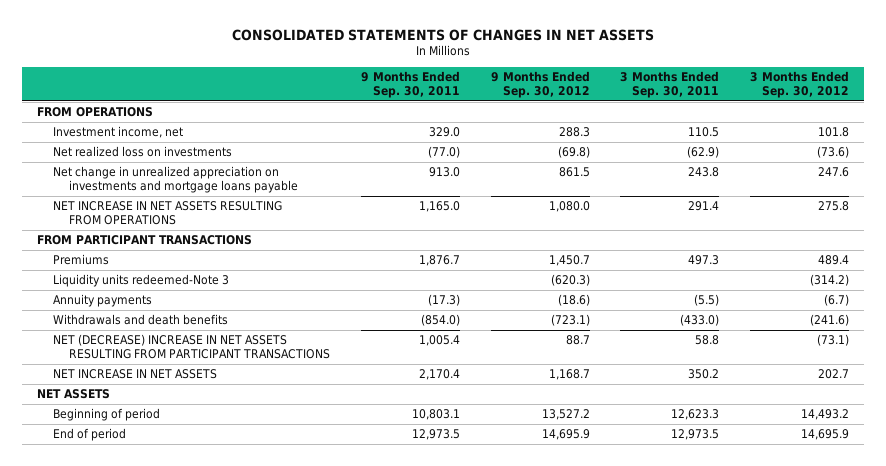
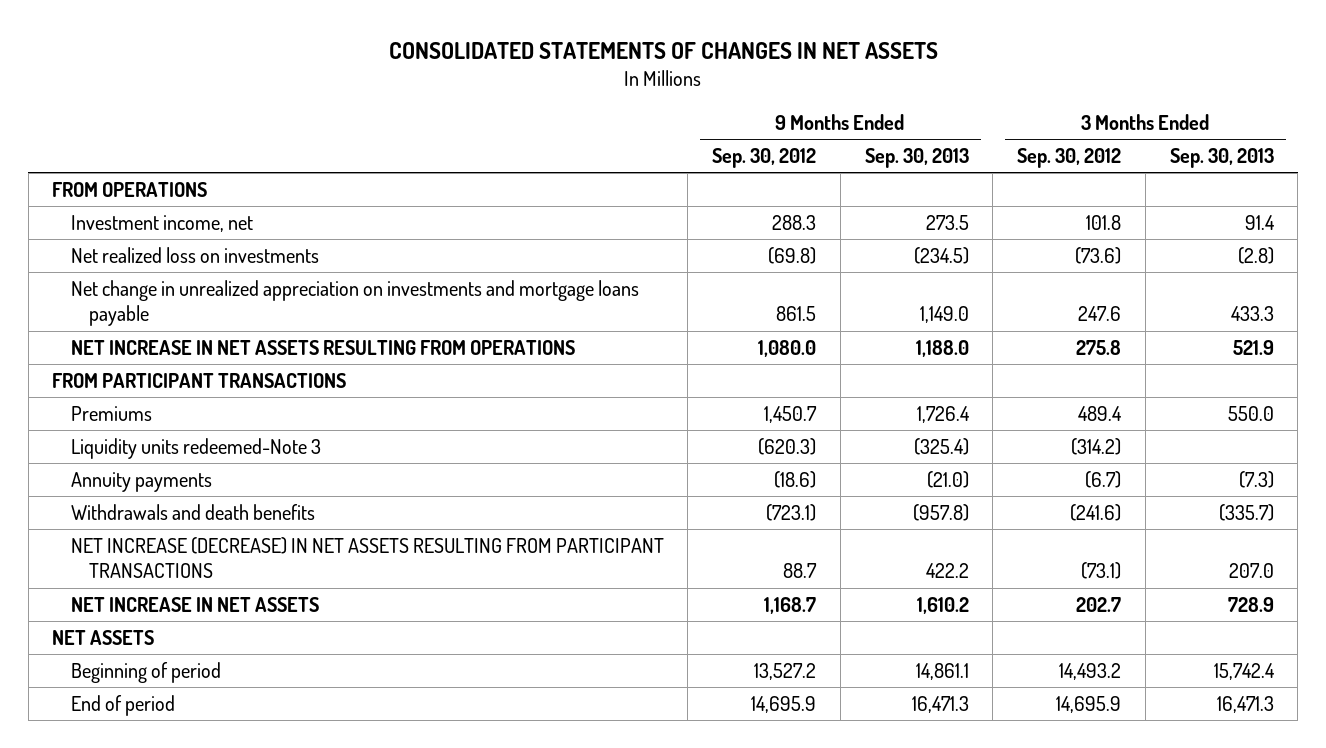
[361,70,461,99] 9 Months Ended Sep. 30, 2011 -> none
[620,70,720,99] 3 Months Ended Sep. 30, 2011 -> none
none -> [864,147,969,168] Sep. 30, 2013
none -> [1169,147,1274,168] Sep. 30, 2013
[53,334,331,360] NET (DECREASE) INCREASE IN NET ASSETS RESULTING FROM PARTICIPANT TRANSACTIONS -> [70,536,664,579] NET INCREASE (DECREASE) IN NET ASSETS RESULTING FROM PARTICIPANT TRANSACTIONS

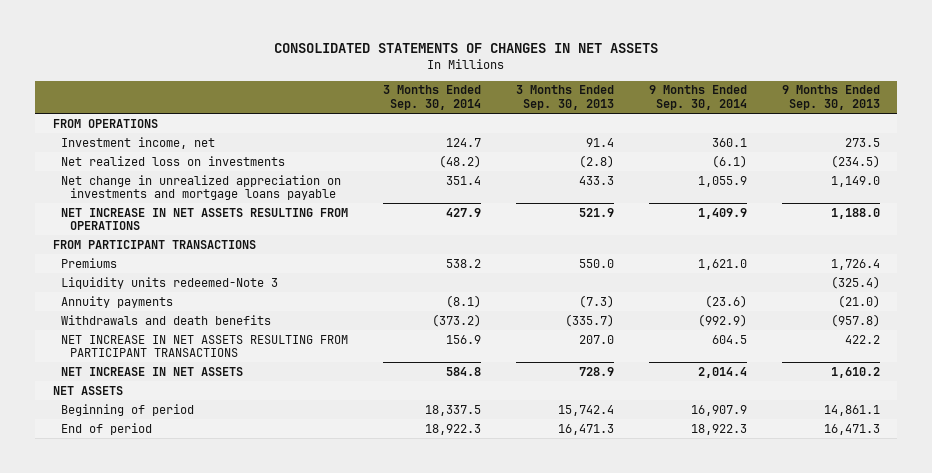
[712,147,817,168] Sep. 30, 2012 -> none
[1017,147,1122,168] Sep. 30, 2012 -> none
none -> [383,85,482,110] 3 Months Ended Sep. 30, 2014
none -> [648,85,747,110] 9 Months Ended Sep. 30, 2014
[70,536,664,579] NET INCREASE (DECREASE) IN NET ASSETS RESULTING FROM PARTICIPANT TRANSACTIONS -> [61,334,349,358] NET INCREASE IN NET ASSETS RESULTING FROM PARTICIPANT TRANSACTIONS

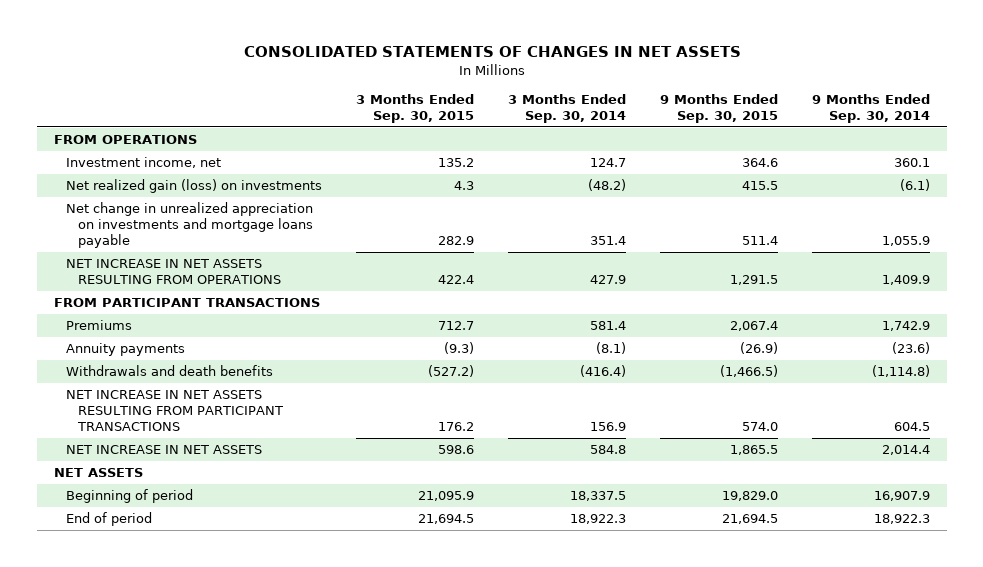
[515,85,614,110] 3 Months Ended Sep. 30, 2013 -> none
[781,85,880,110] 9 Months Ended Sep. 30, 2013 -> none
none -> [355,93,474,123] 3 Months Ended Sep. 30, 2015
none -> [659,93,778,123] 9 Months Ended Sep. 30, 2015
[61,155,286,166] Net realized loss on investments -> [65,179,322,194] Net realized gain (loss) on investments
[61,276,279,289] Liquidity units redeemed-Note 3 -> none
[446,258,482,268] 538.2 -> [589,321,626,331] 581.4
[697,258,747,270] 1,621.0 -> [881,321,930,332] 1,742.9
[432,313,482,327] (373.2) -> [579,365,626,378] (416.4)
[697,313,747,327] (992.9) -> [871,365,930,378] (1,114.8)

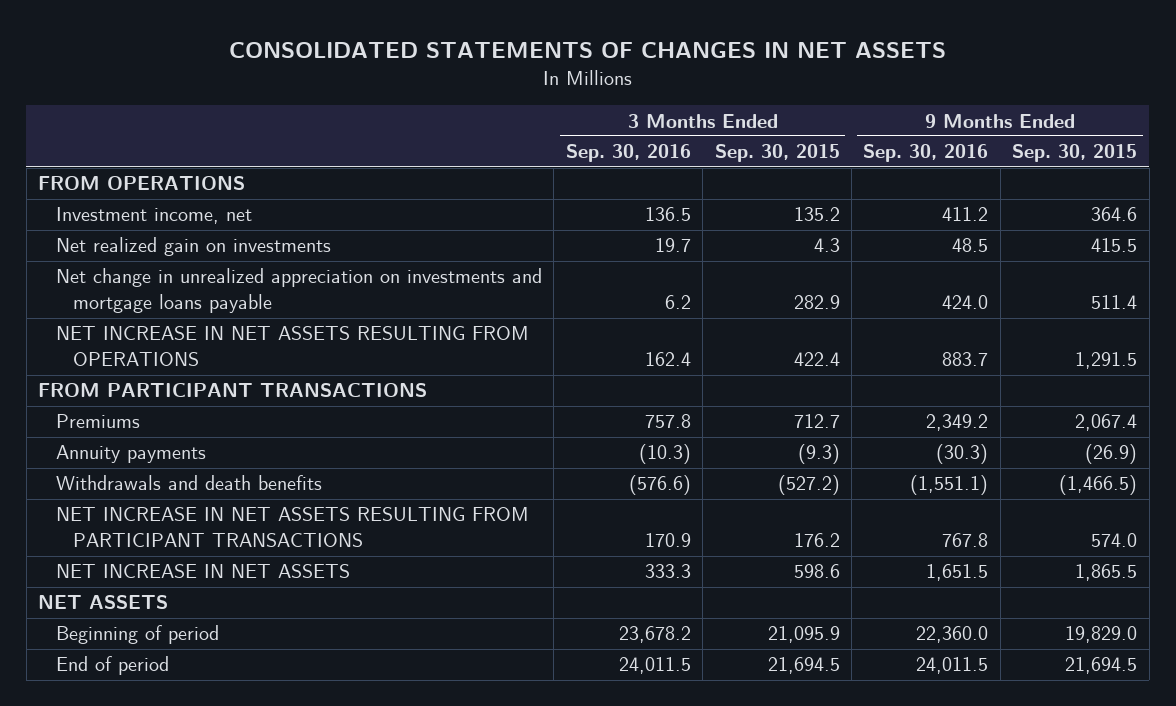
[507,93,626,123] 3 Months Ended Sep. 30, 2014 -> none
[811,93,930,123] 9 Months Ended Sep. 30, 2014 -> none
none -> [565,144,691,163] Sep. 30, 2016
none -> [863,144,989,163] Sep. 30, 2016
[65,179,322,194] Net realized gain (loss) on investments -> [55,237,331,257] Net realized gain on investments

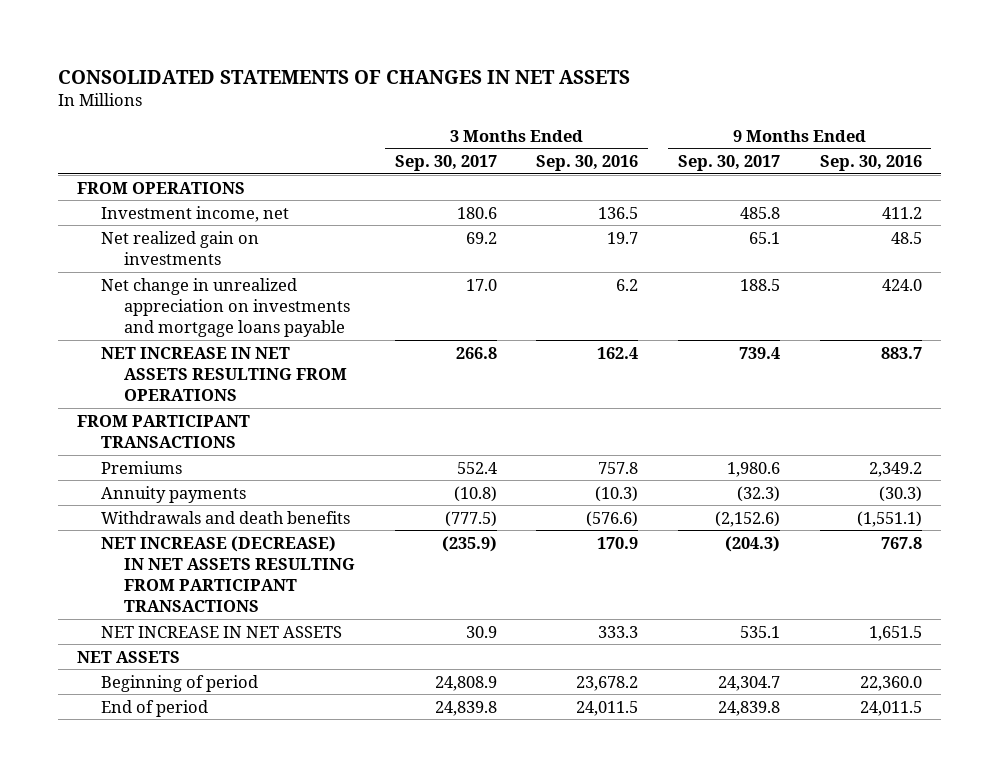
[714,144,840,163] Sep. 30, 2015 -> none
[1012,144,1138,163] Sep. 30, 2015 -> none
none -> [394,154,497,171] Sep. 30, 2017
none -> [677,154,780,171] Sep. 30, 2017
[55,507,529,548] NET INCREASE IN NET ASSETS RESULTING FROM PARTICIPANT TRANSACTIONS -> [100,535,356,613] NET INCREASE (DECREASE) IN NET ASSETS RESULTING FROM PARTICIPANT TRANSACTIONS

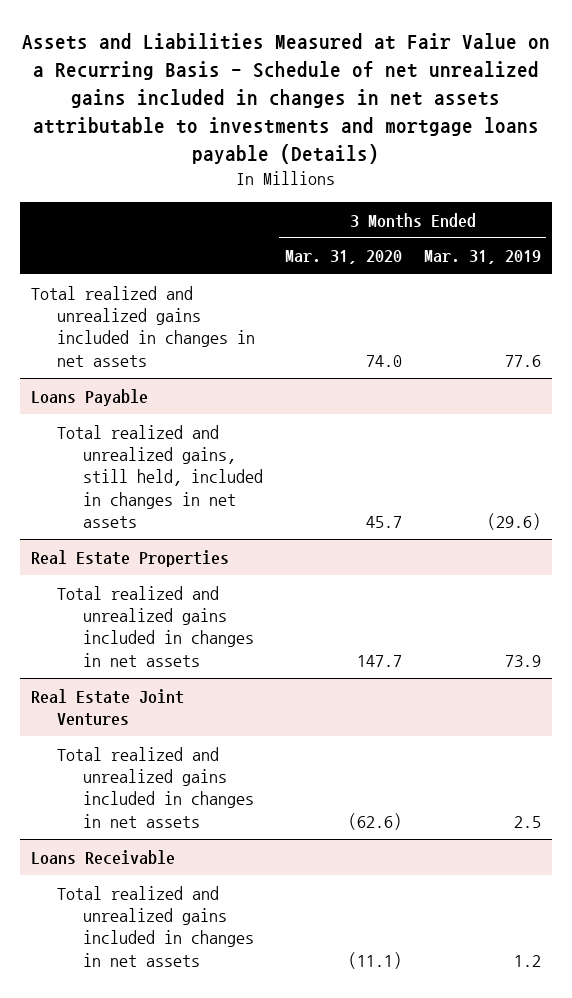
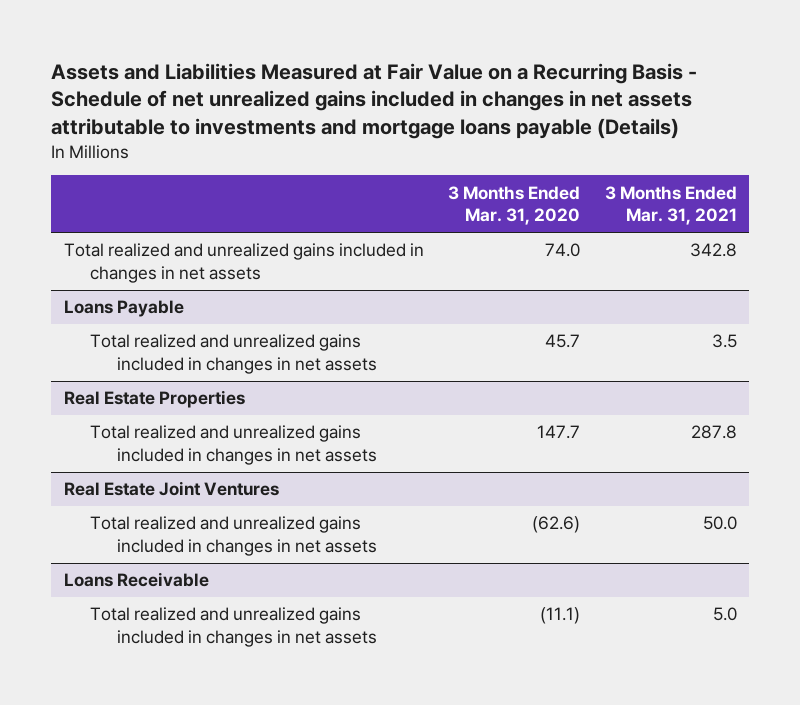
[423,250,541,265] Mar. 31, 2019 -> none
none -> [604,185,737,226] 3 Months Ended Mar. 31, 2021
[57,424,263,529] Total realized and unrealized gains, still held, included in changes in net assets -> [90,334,377,374] Total realized and unrealized gains included in changes in net assets

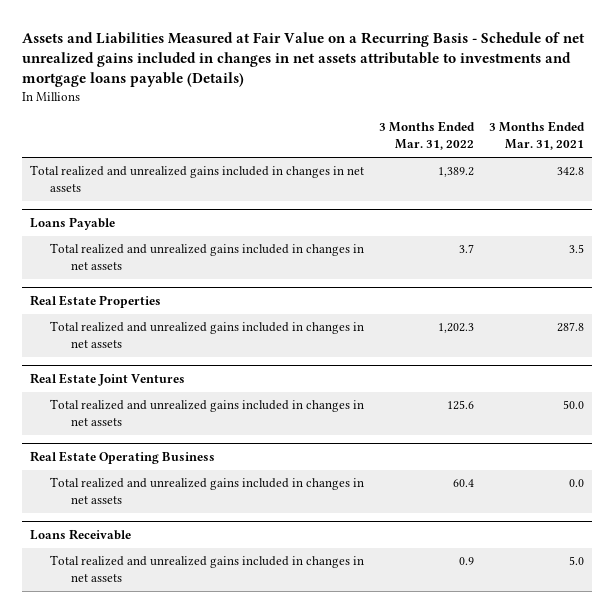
[448,185,581,226] 3 Months Ended Mar. 31, 2020 -> none
none -> [379,121,476,151] 3 Months Ended Mar. 31, 2022
none -> [29,450,215,464] Real Estate Operating Business
none -> [50,477,365,505] Total realized and unrealized gains included in changes in net assets

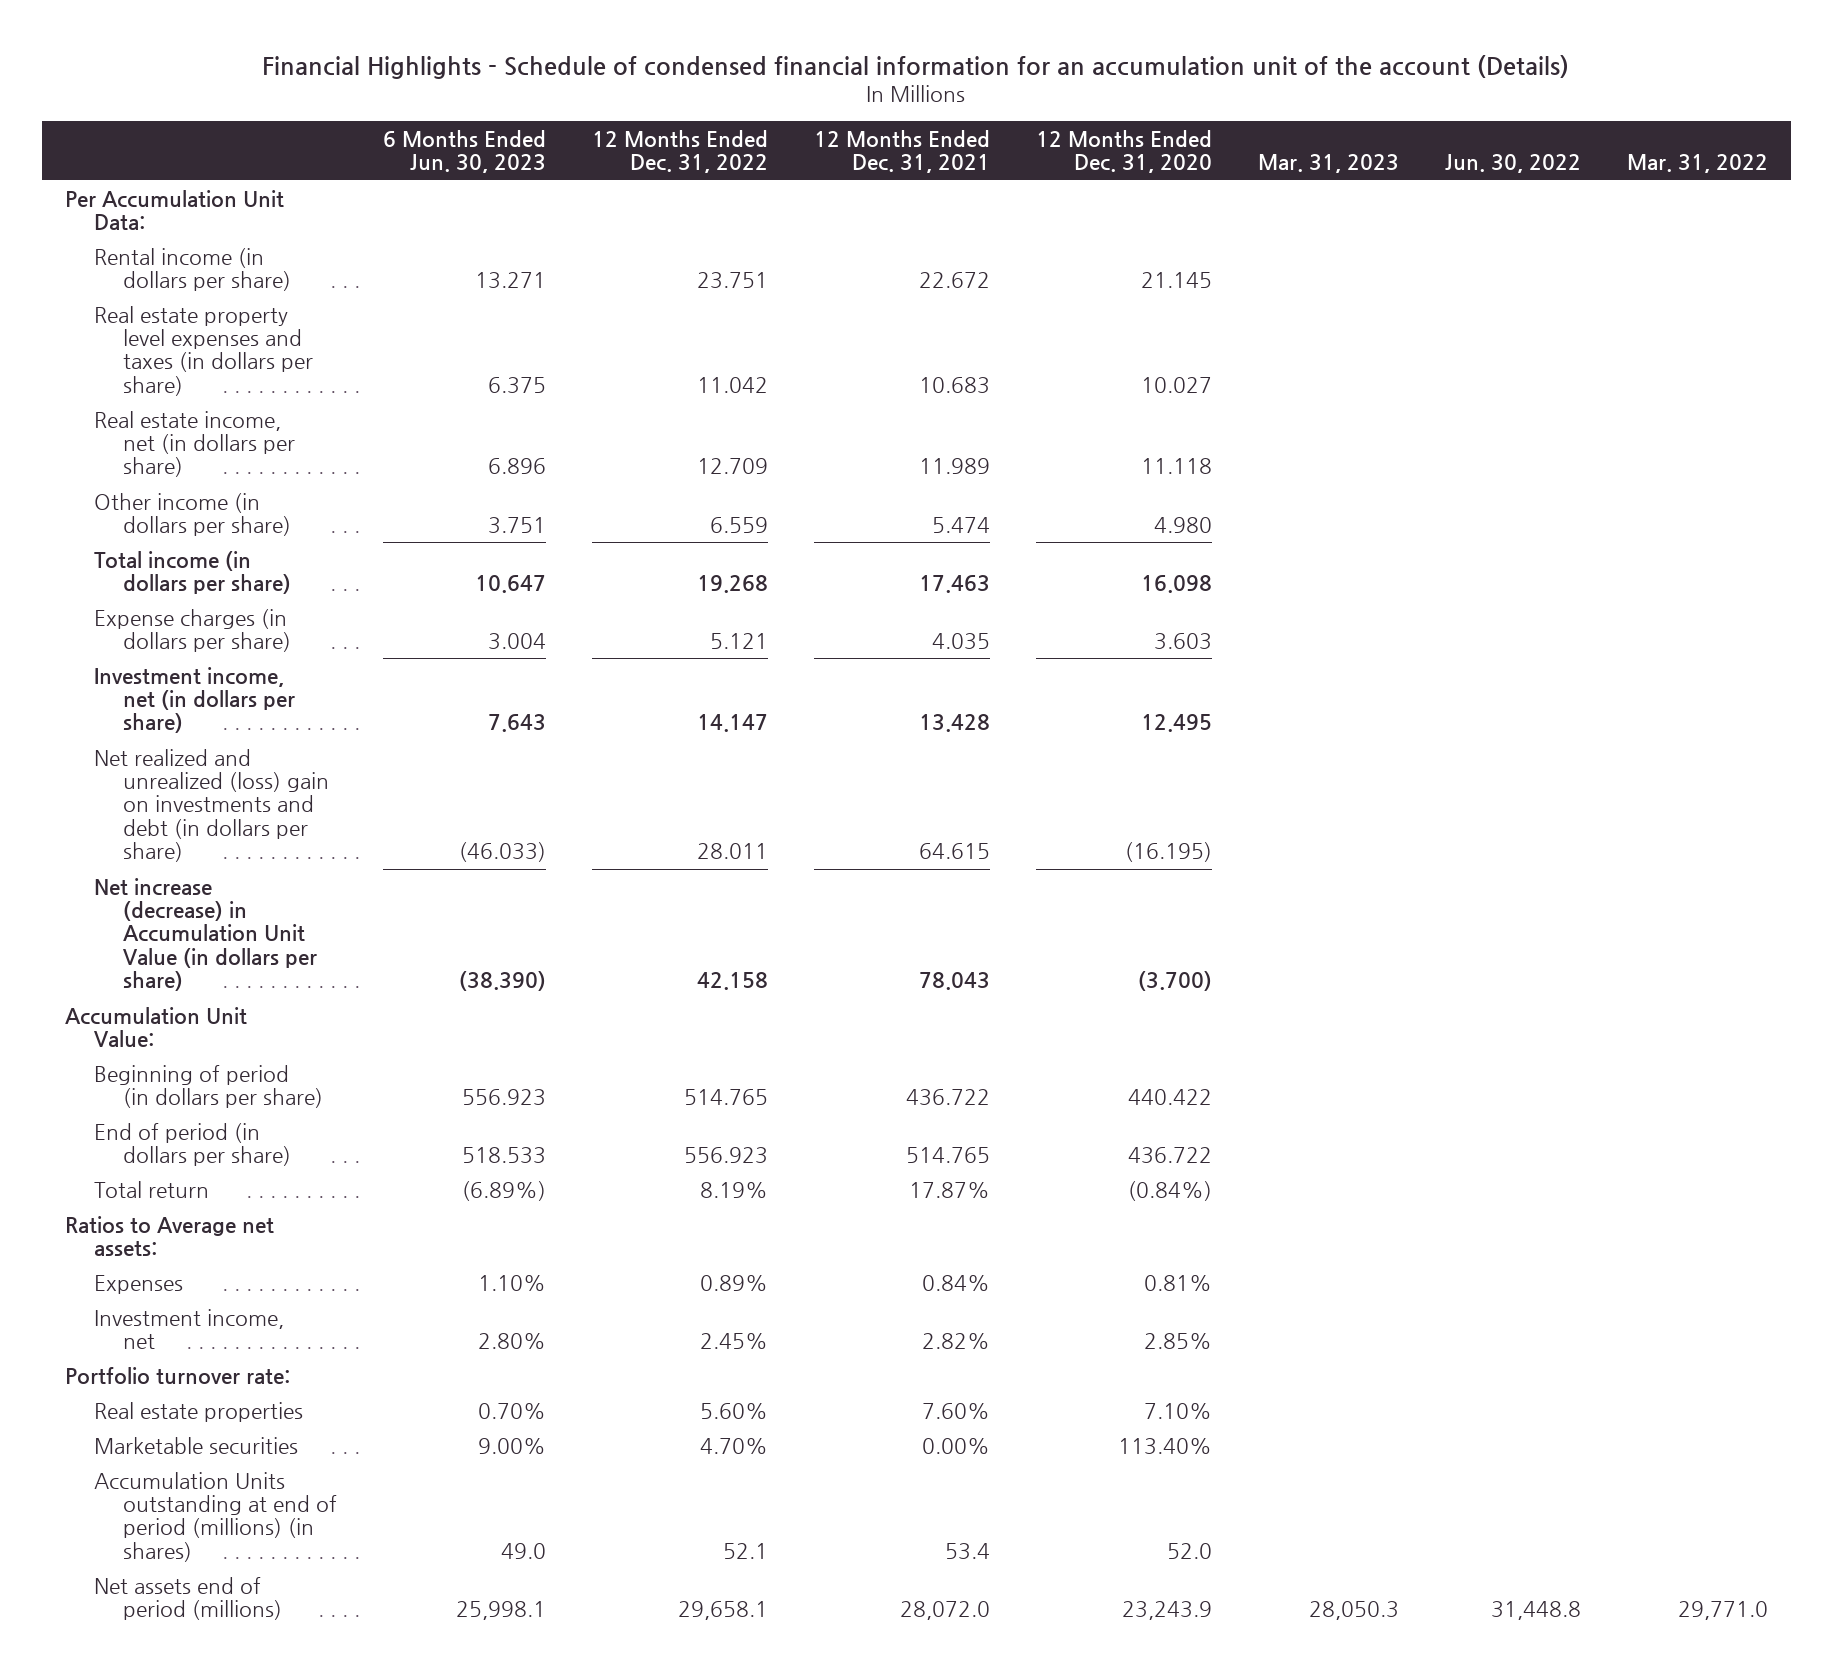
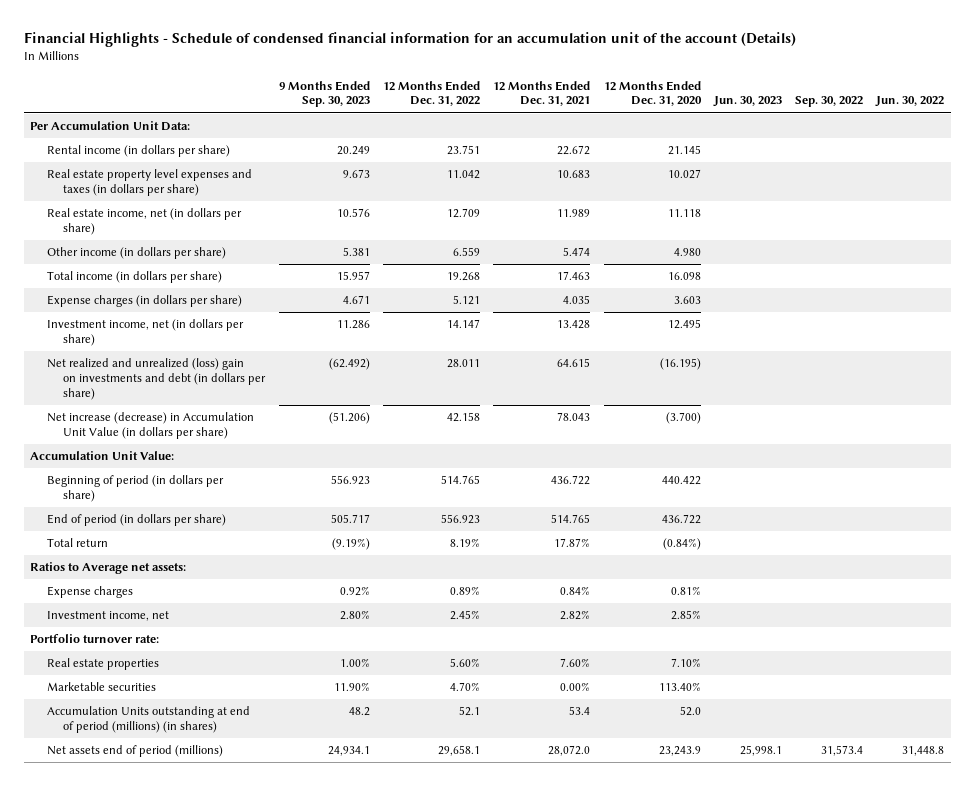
[383,129,547,174] 6 Months Ended Jun. 30, 2023 -> none
[1257,154,1399,174] Mar. 31, 2023 -> none
[1626,154,1768,174] Mar. 31, 2022 -> none
none -> [278,80,370,108] 9 Months Ended Sep. 30, 2023
none -> [712,96,782,108] Jun. 30, 2023
none -> [795,96,864,108] Sep. 30, 2022
[94,1274,184,1294] Expenses -> [46,586,133,599] Expense charges

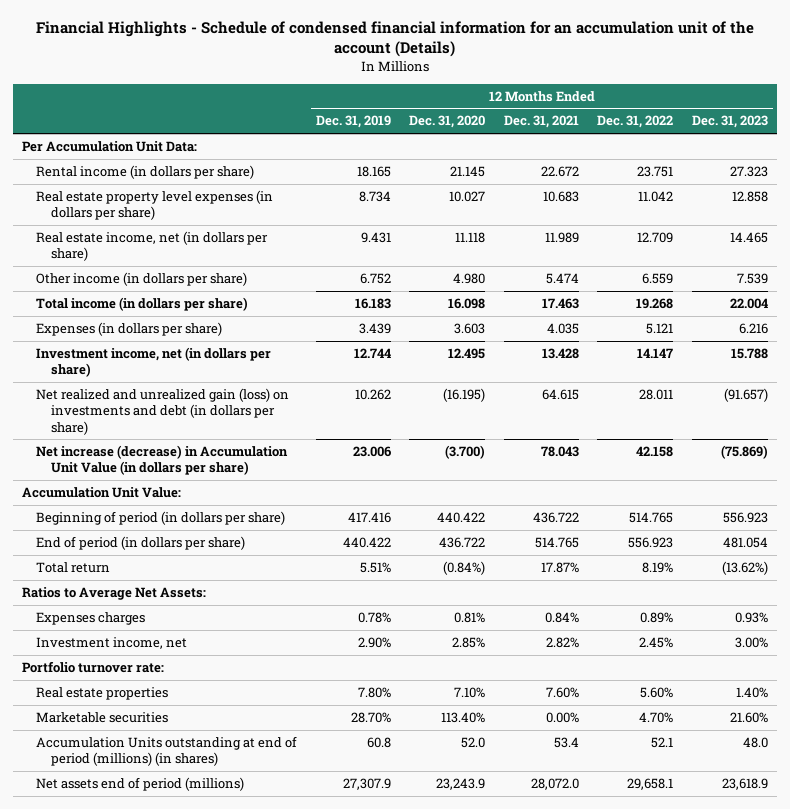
[278,80,370,108] 9 Months Ended Sep. 30, 2023 -> none
[712,96,782,108] Jun. 30, 2023 -> none
[795,96,864,108] Sep. 30, 2022 -> none
[875,96,945,108] Jun. 30, 2022 -> none
none -> [315,115,391,129] Dec. 31, 2019
none -> [691,115,768,129] Dec. 31, 2023
[46,169,252,197] Real estate property level expenses and taxes (in dollars per share) -> [36,190,274,221] Real estate property level expenses (in dollars per share)
[46,295,242,308] Expense charges (in dollars per share) -> [36,322,223,337] Expenses (in dollars per share)
[46,358,267,401] Net realized and unrealized (loss) gain on investments and debt (in dollars per share) -> [36,388,290,435] Net realized and unrealized gain (loss) on investments and debt (in dollars per share)
[30,562,187,575] Ratios to Average net assets: -> [22,587,207,601] Ratios to Average Net Assets:
[46,586,133,599] Expense charges -> [36,612,146,626] Expenses charges

